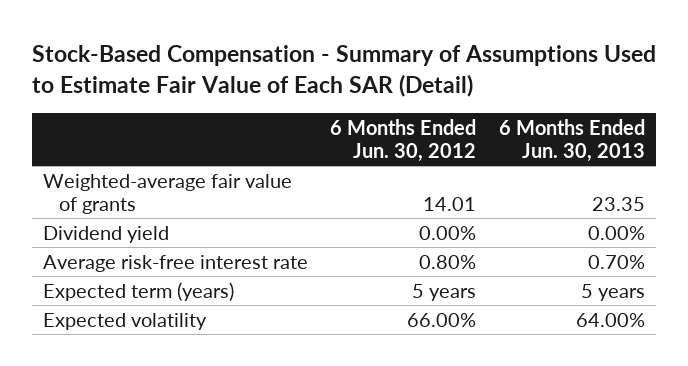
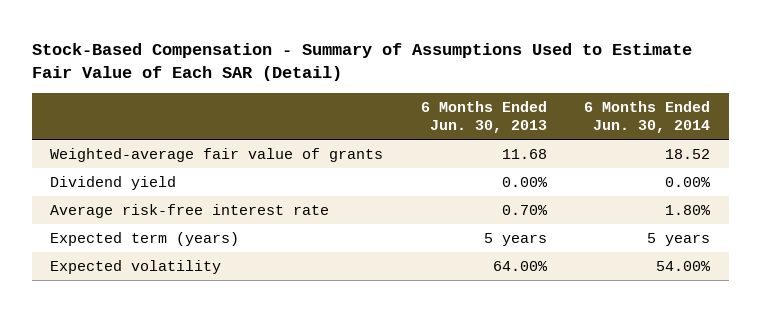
[330,118,477,162] 6 Months Ended Jun. 30, 2012 -> none
none -> [584,101,711,133] 6 Months Ended Jun. 30, 2014
[592,196,646,211] 23.35 -> [501,149,547,160] 11.68

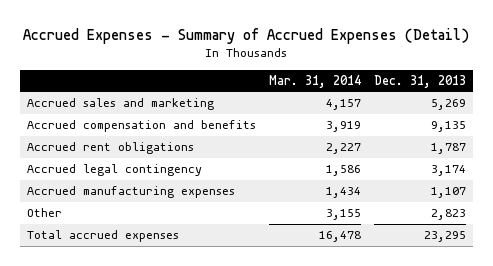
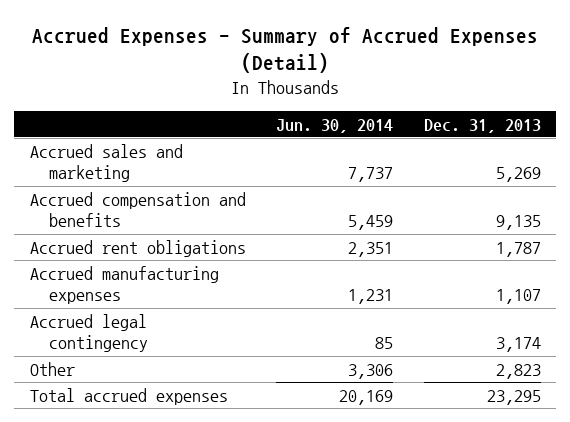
[268,74,361,88] Mar. 31, 2014 -> none
none -> [276,118,394,133] Jun. 30, 2014
[26,164,202,177] Accrued legal contingency -> [29,313,149,353] Accrued legal contingency

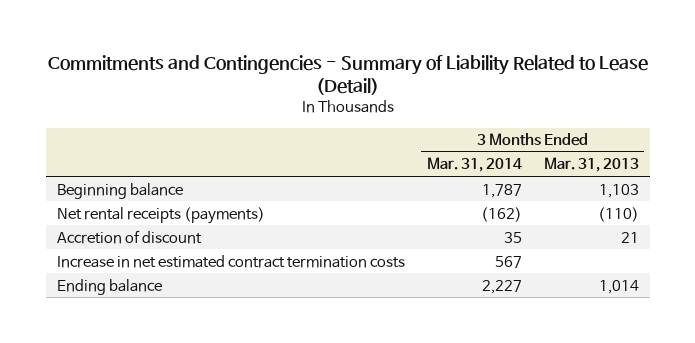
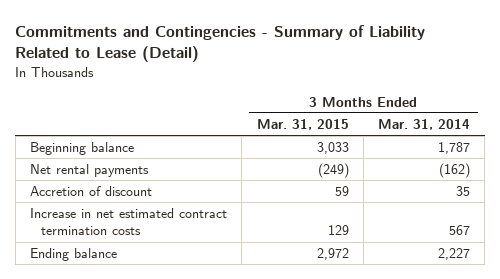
[543,157,639,173] Mar. 31, 2013 -> none
none -> [256,118,349,130] Mar. 31, 2015
[56,206,265,224] Net rental receipts (payments) -> [30,163,150,177] Net rental payments

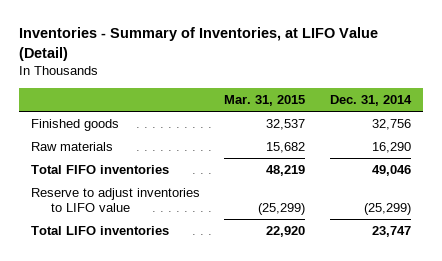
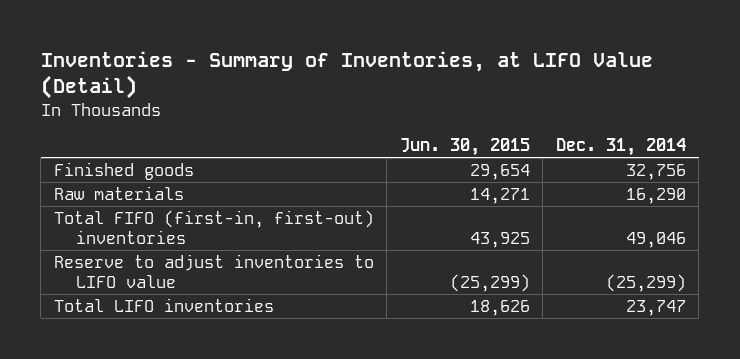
[224,95,306,107] Mar. 31, 2015 -> none
none -> [399,137,530,156] Jun. 30, 2015
[30,164,169,174] Total FIFO inventories -> [53,210,374,244] Total FIFO (first-in, first-out) inventories

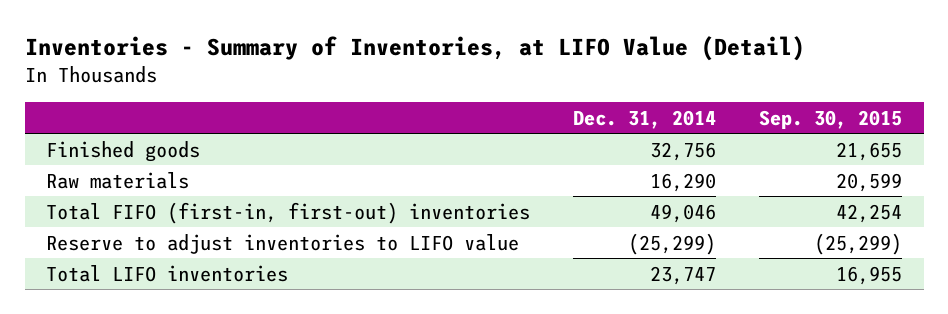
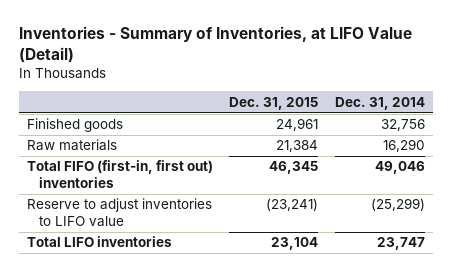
[759,109,903,129] Sep. 30, 2015 -> none
none -> [229,96,319,110] Dec. 31, 2015
[46,201,531,224] Total FIFO (first-in, first-out) inventories -> [26,160,213,189] Total FIFO (first-in, first out) inventories

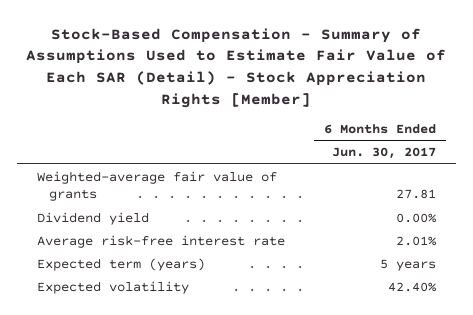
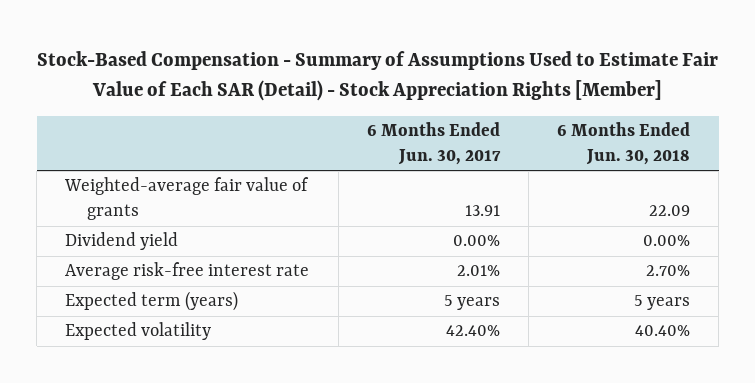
none -> [557,121,691,165] 6 Months Ended Jun. 30, 2018
[395,189,436,200] 27.81 -> [464,205,500,217] 13.91

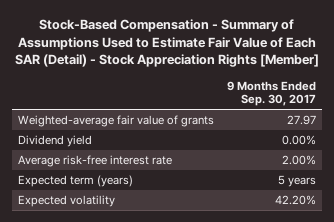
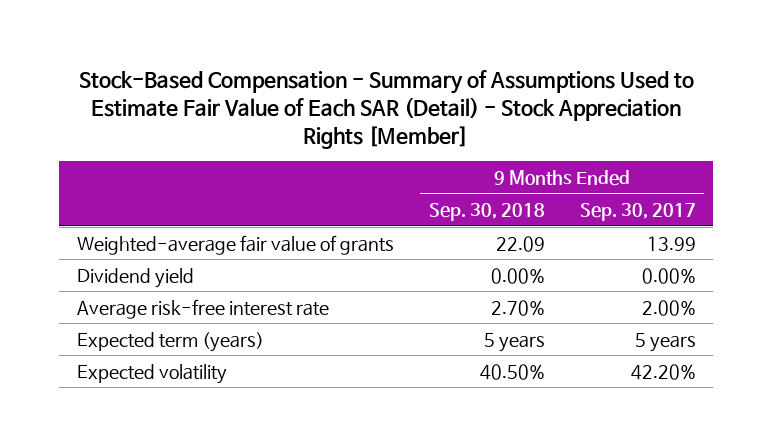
none -> [428,203,545,222] Sep. 30, 2018
[286,114,316,125] 27.97 -> [646,235,696,251] 13.99

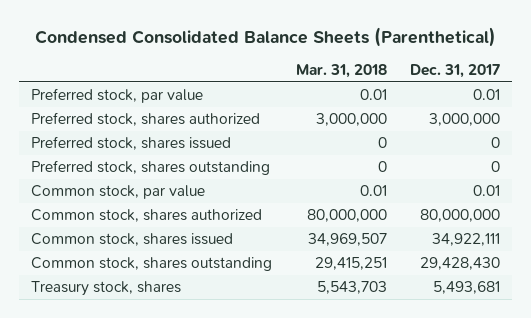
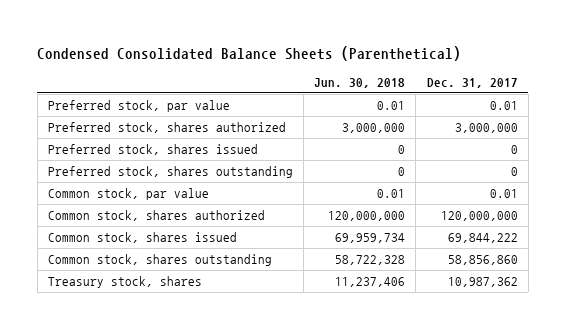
[295,63,387,78] Mar. 31, 2018 -> none
none -> [314,78,406,89] Jun. 30, 2018
[420,209,501,223] 80,000,000 -> [440,211,518,222] 120,000,000
[432,233,501,247] 34,922,111 -> [447,233,518,244] 69,844,222
[420,257,501,271] 29,428,430 -> [447,255,518,266] 58,856,860
[433,281,501,295] 5,493,681 -> [447,277,518,288] 10,987,362

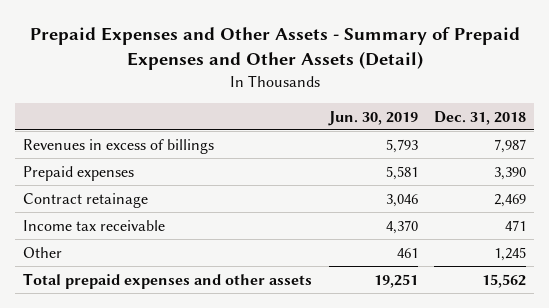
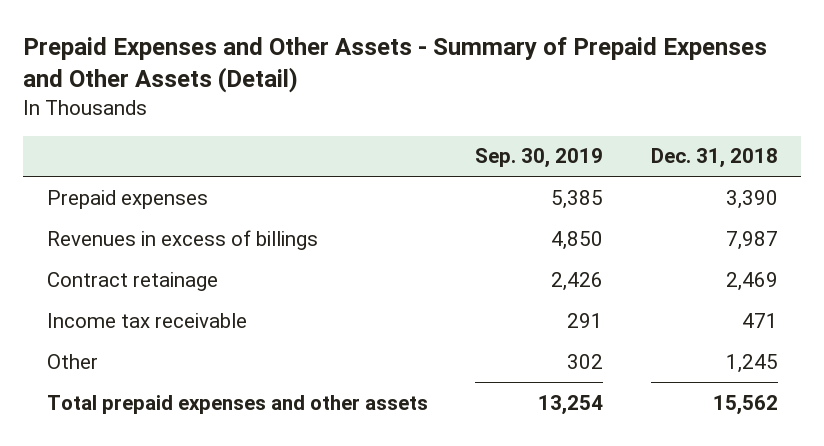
[327,110,418,126] Jun. 30, 2019 -> none
none -> [475,148,604,169] Sep. 30, 2019
[23,138,215,154] Revenues in excess of billings -> [46,229,318,250] Revenues in excess of billings

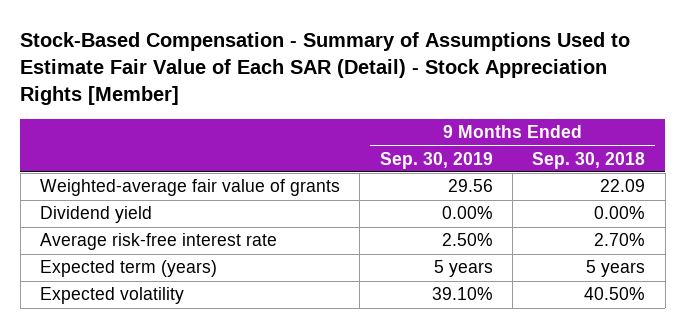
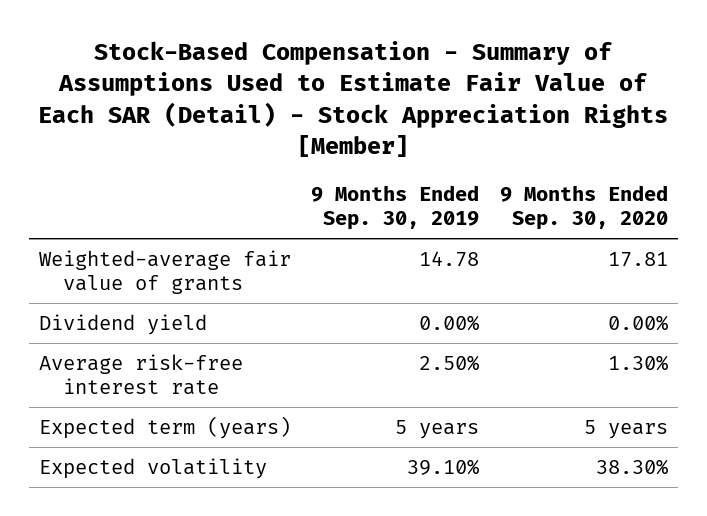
[532,151,646,169] Sep. 30, 2018 -> none
none -> [499,185,668,231] 9 Months Ended Sep. 30, 2020
[447,179,493,193] 29.56 -> [419,251,480,268] 14.78

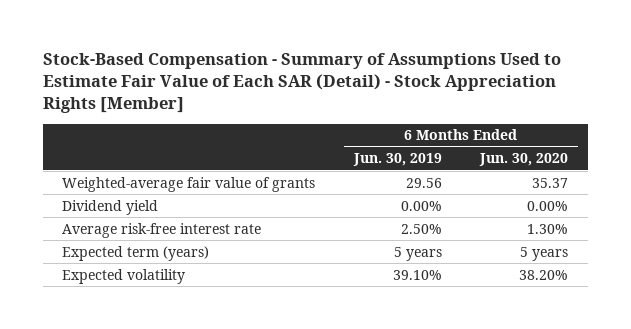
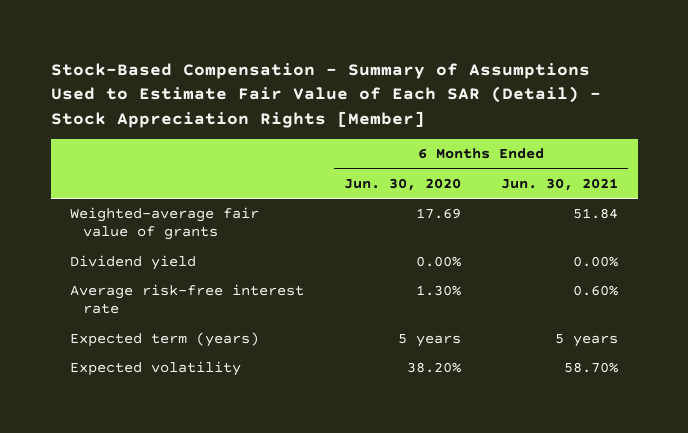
[352,153,442,167] Jun. 30, 2019 -> none
none -> [500,177,618,191] Jun. 30, 2021
[532,177,569,188] 35.37 -> [416,208,462,220] 17.69

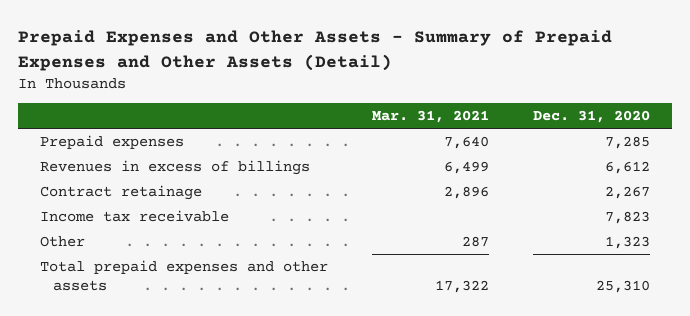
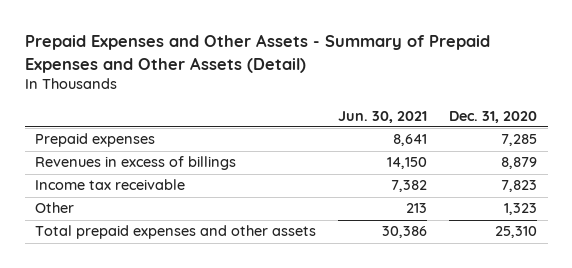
[372,110,490,124] Mar. 31, 2021 -> none
none -> [338,110,428,123] Jun. 30, 2021
[40,185,203,201] Contract retainage -> none
[605,161,651,175] 6,612 -> [500,157,537,170] 8,879

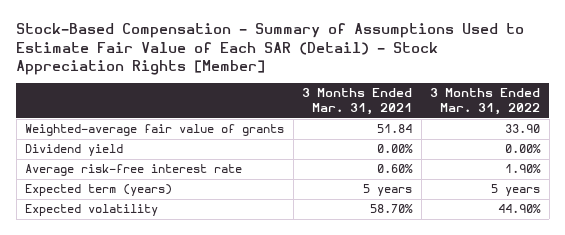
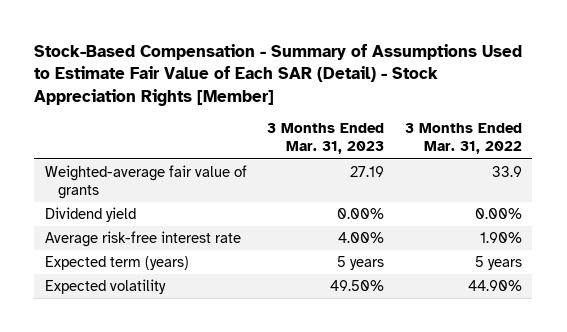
[302,88,413,116] 3 Months Ended Mar. 31, 2021 -> none
none -> [267,123,385,155] 3 Months Ended Mar. 31, 2023
[505,124,541,134] 33.90 -> [492,165,523,177] 33.9

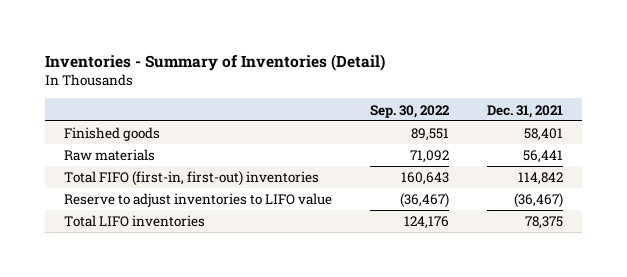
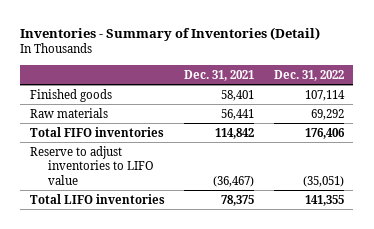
[370,104,451,118] Sep. 30, 2022 -> none
none -> [273,69,344,81] Dec. 31, 2022
[64,171,320,187] Total FIFO (first-in, first-out) inventories -> [29,126,164,137] Total FIFO inventories

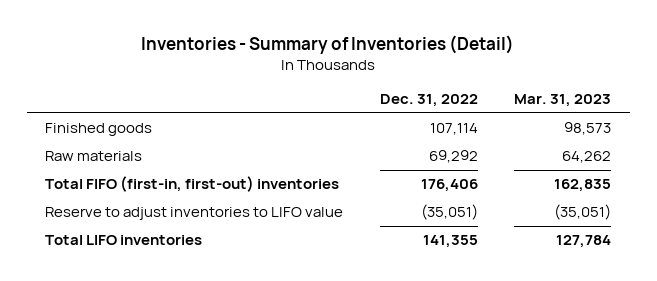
[184,69,255,81] Dec. 31, 2021 -> none
none -> [514,94,612,108] Mar. 31, 2023
[29,126,164,137] Total FIFO inventories -> [45,176,340,193] Total FIFO (first-in, first-out) inventories

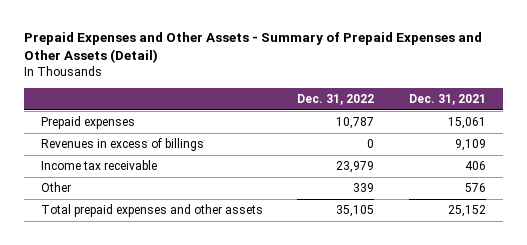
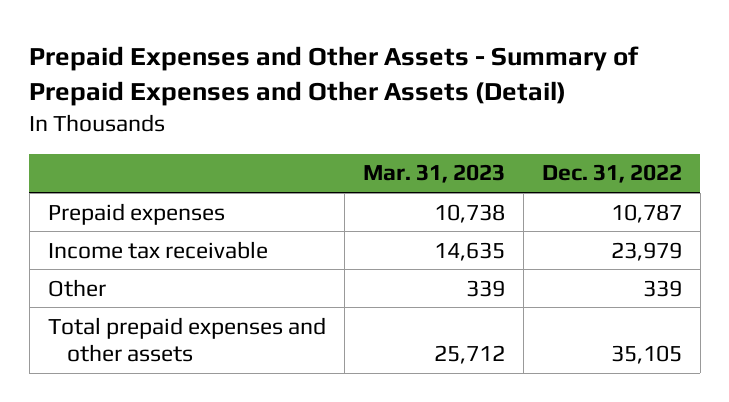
[409,93,487,105] Dec. 31, 2021 -> none
none -> [362,164,505,184] Mar. 31, 2023
[40,138,204,152] Revenues in excess of billings -> none

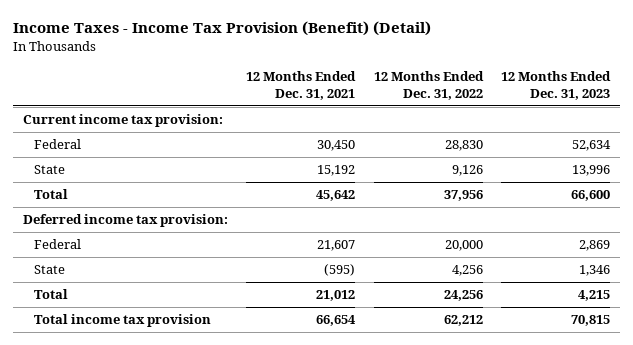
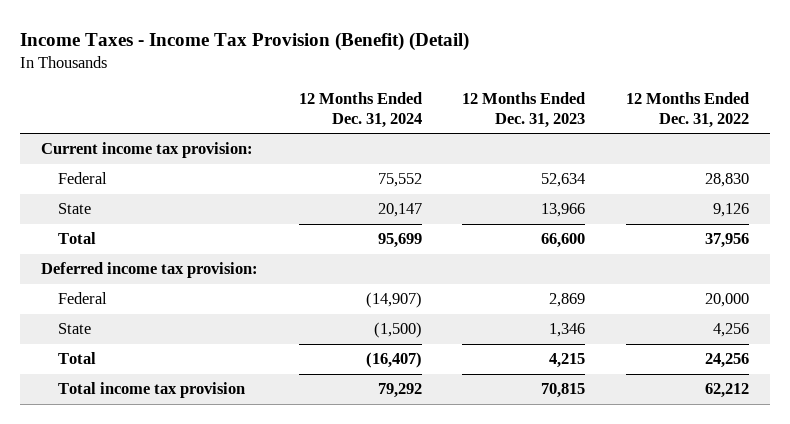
[246,70,357,100] 12 Months Ended Dec. 31, 2021 -> none
none -> [298,92,422,128] 12 Months Ended Dec. 31, 2024
[572,165,611,177] 13,996 -> [541,203,586,218] 13,966

